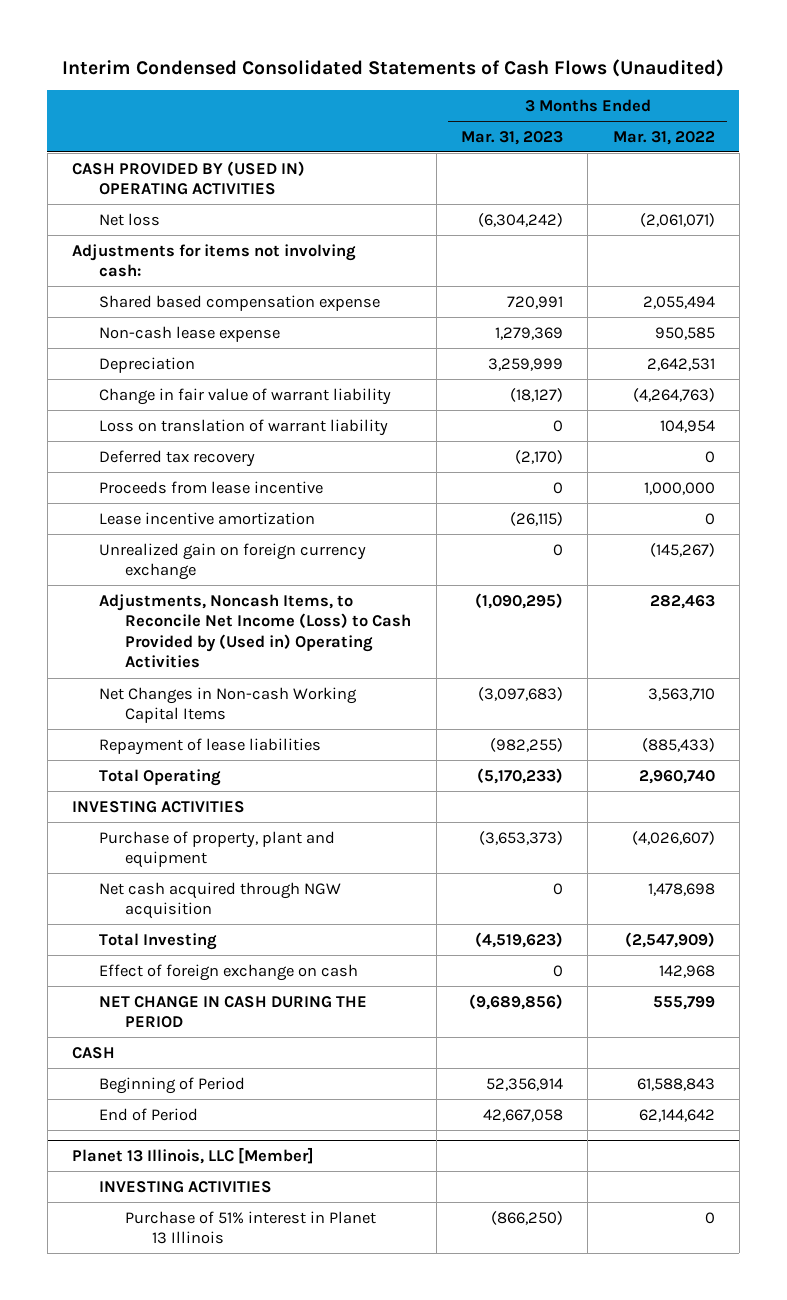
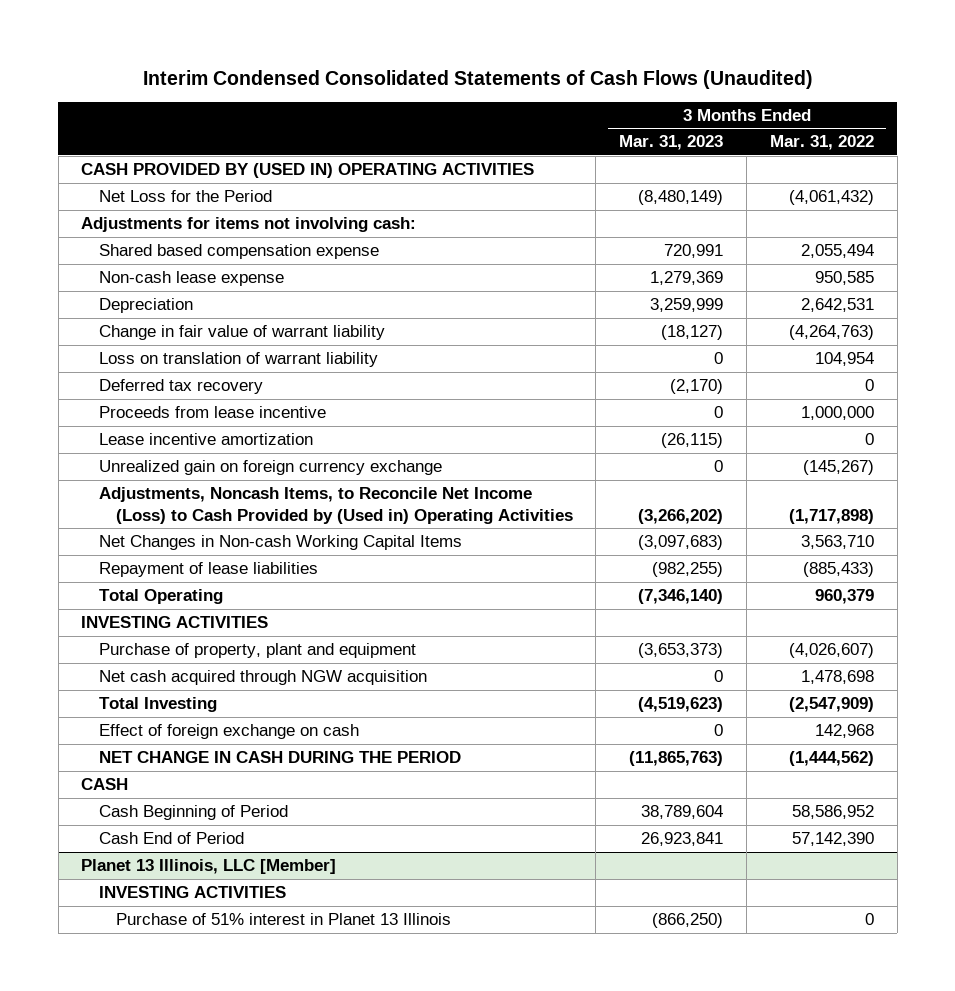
[98,212,160,226] Net loss -> [98,190,272,203] Net Loss for the Period
[477,212,563,227] (6,304,242) -> [638,190,724,206] (8,480,149)
[639,212,715,227] (2,061,071) -> [789,190,875,206] (4,061,432)
[474,592,563,609] (1,090,295) -> [638,508,724,524] (3,266,202)
[649,594,715,609] 282,463 -> [789,508,875,524] (1,717,898)
[476,767,563,784] (5,170,233) -> [638,589,724,605] (7,346,140)
[638,769,715,784] 2,960,740 -> [815,589,875,605] 960,379
[468,993,563,1010] (9,689,856) -> [629,751,724,767] (11,865,763)
[652,995,715,1010] 555,799 -> [789,751,875,767] (1,444,562)
[98,1076,245,1094] Beginning of Period -> [98,805,288,821] Cash Beginning of Period
[485,1077,563,1091] 52,356,914 -> [641,805,724,820] 38,789,604
[636,1077,715,1091] 61,588,843 -> [792,805,875,820] 58,586,952
[98,1107,198,1121] End of Period -> [98,832,244,845] Cash End of Period
[482,1108,563,1122] 42,667,058 -> [641,832,724,847] 26,923,841
[638,1108,715,1122] 62,144,642 -> [792,832,875,847] 57,142,390

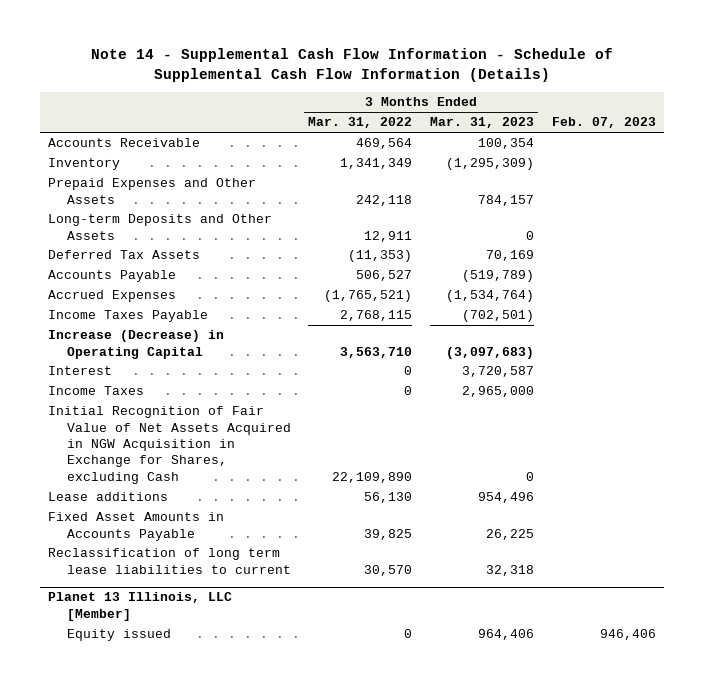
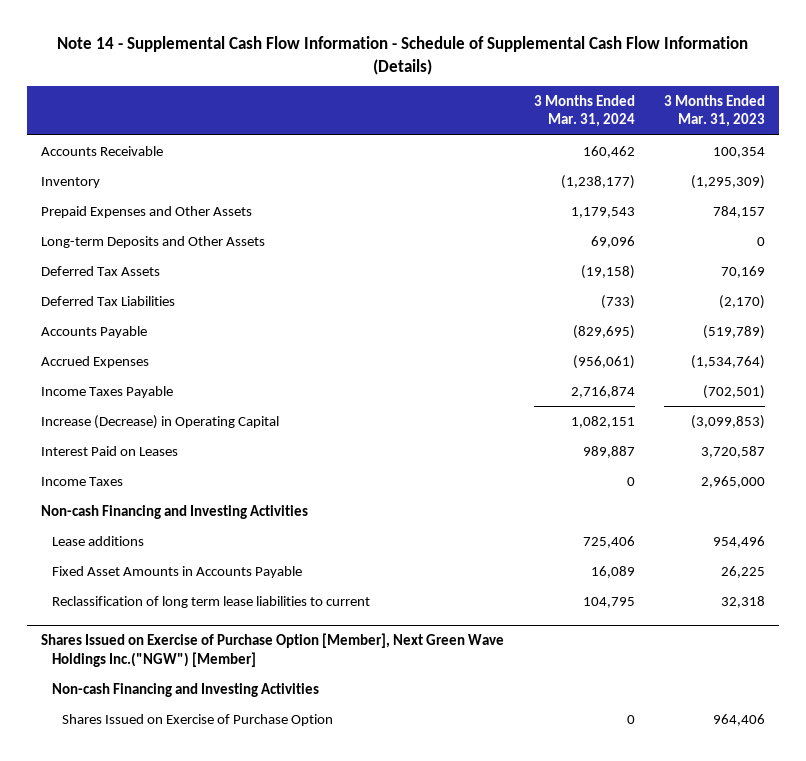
[308,117,413,129] Mar. 31, 2022 -> none
[551,117,656,129] Feb. 07, 2023 -> none
none -> [533,94,635,128] 3 Months Ended Mar. 31, 2024
none -> [41,295,176,306] Deferred Tax Liabilities
[445,346,534,359] (3,097,683) -> [690,414,765,429] (3,099,853)
[48,366,113,376] Interest -> [41,445,179,456] Interest Paid on Leases
[48,406,291,484] Initial Recognition of Fair Value of Net Assets Acquired in NGW Acquisition in Exchange for Shares, excluding Cash -> none
none -> [41,504,309,519] Non-cash Financing and Investing Activities
[48,592,233,621] Planet 13 Illinois, LLC [Member] -> none
none -> [41,632,505,667] Shares Issued on Exercise of Purchase Option [Member], Next Green Wave Holdings Inc.("NGW") [Member]
none -> [51,682,319,697] Non-cash Financing and Investing Activities
[66,629,171,642] Equity issued -> [62,713,334,726] Shares Issued on Exercise of Purchase Option

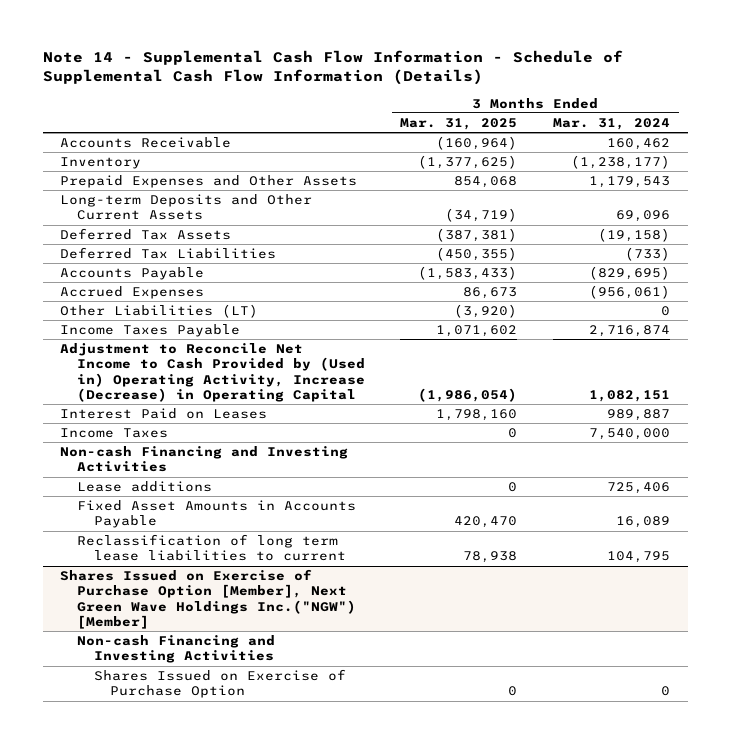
[663,94,765,128] 3 Months Ended Mar. 31, 2023 -> none
none -> [400,118,518,131] Mar. 31, 2025
[41,235,266,248] Long-term Deposits and Other Assets -> [60,194,313,221] Long-term Deposits and Other Current Assets
none -> [60,304,259,319] Other Liabilities (LT)
[41,414,280,429] Increase (Decrease) in Operating Capital -> [60,343,366,402] Adjustment to Reconcile Net Income to Cash Provided by (Used in) Operating Activity, Increase (Decrease) in Operating Capital
[626,476,635,486] 0 -> [588,428,670,441] 7,540,000

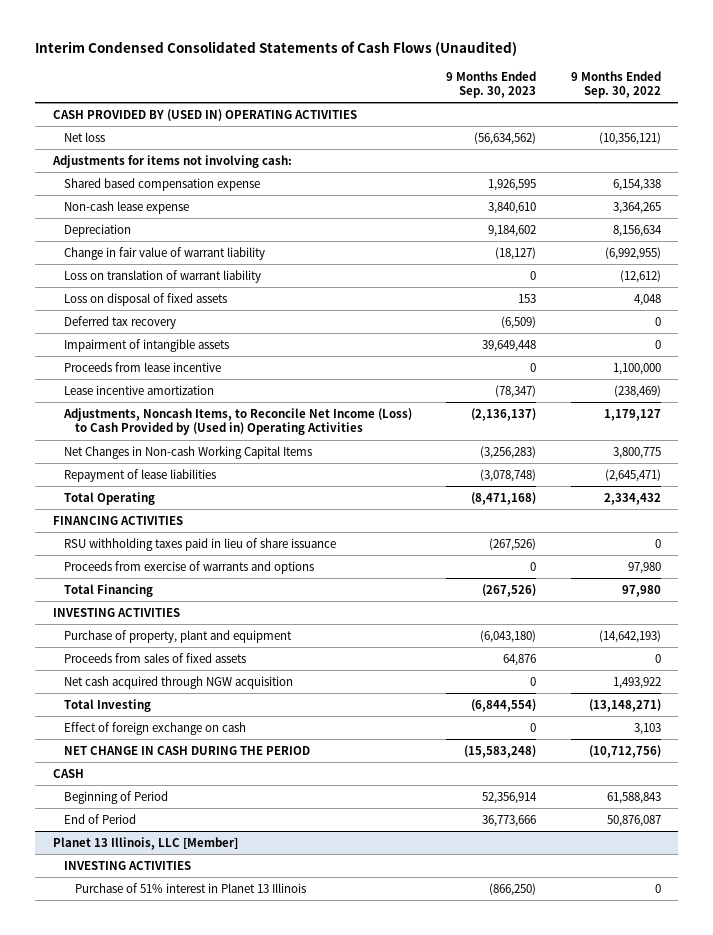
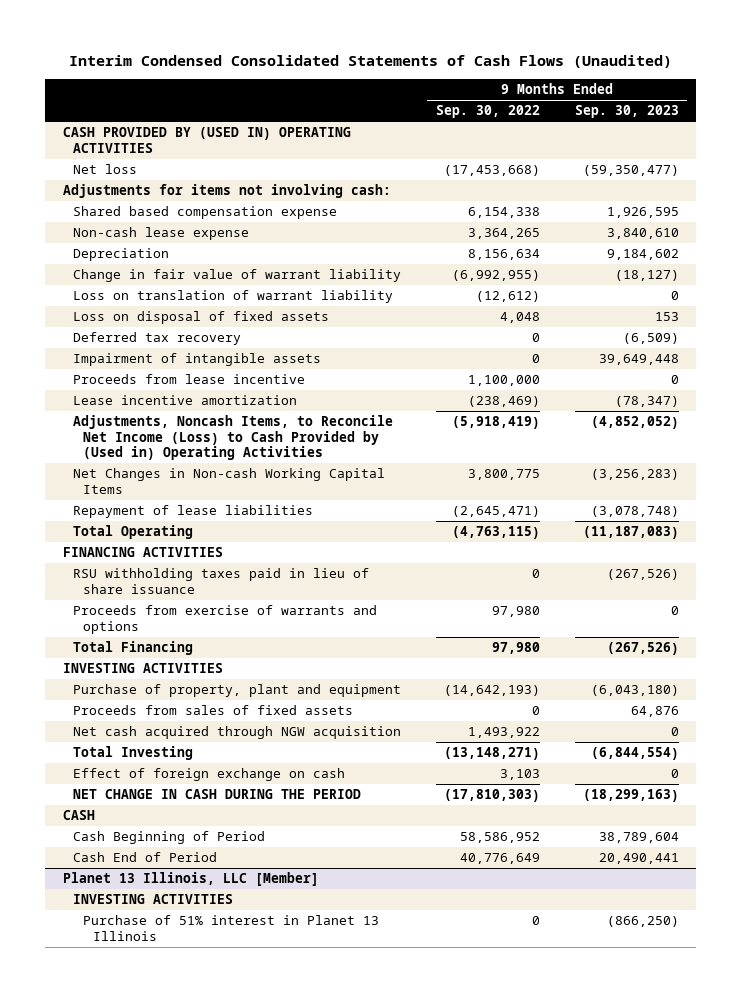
[474,131,537,145] (56,634,562) -> [582,165,679,177] (59,350,477)
[598,131,661,145] (10,356,121) -> [443,165,540,177] (17,453,668)
[471,407,537,421] (2,136,137) -> [590,416,679,430] (4,852,052)
[603,408,661,421] 1,179,127 -> [451,416,540,430] (5,918,419)
[471,491,537,505] (8,471,168) -> [582,526,679,540] (11,187,083)
[603,492,661,505] 2,334,432 -> [451,526,540,540] (4,763,115)
[464,744,537,758] (15,583,248) -> [582,789,679,803] (18,299,163)
[588,744,661,758] (10,712,756) -> [443,789,540,803] (17,810,303)
[63,790,168,804] Beginning of Period -> [72,831,265,845] Cash Beginning of Period
[482,791,538,804] 52,356,914 -> [598,832,679,844] 38,789,604
[606,791,661,804] 61,588,843 -> [459,832,540,844] 58,586,952
[63,813,136,824] End of Period -> [72,852,217,863] Cash End of Period
[482,814,537,827] 36,773,666 -> [598,853,679,865] 20,490,441
[606,814,661,827] 50,876,087 -> [459,853,540,865] 40,776,649

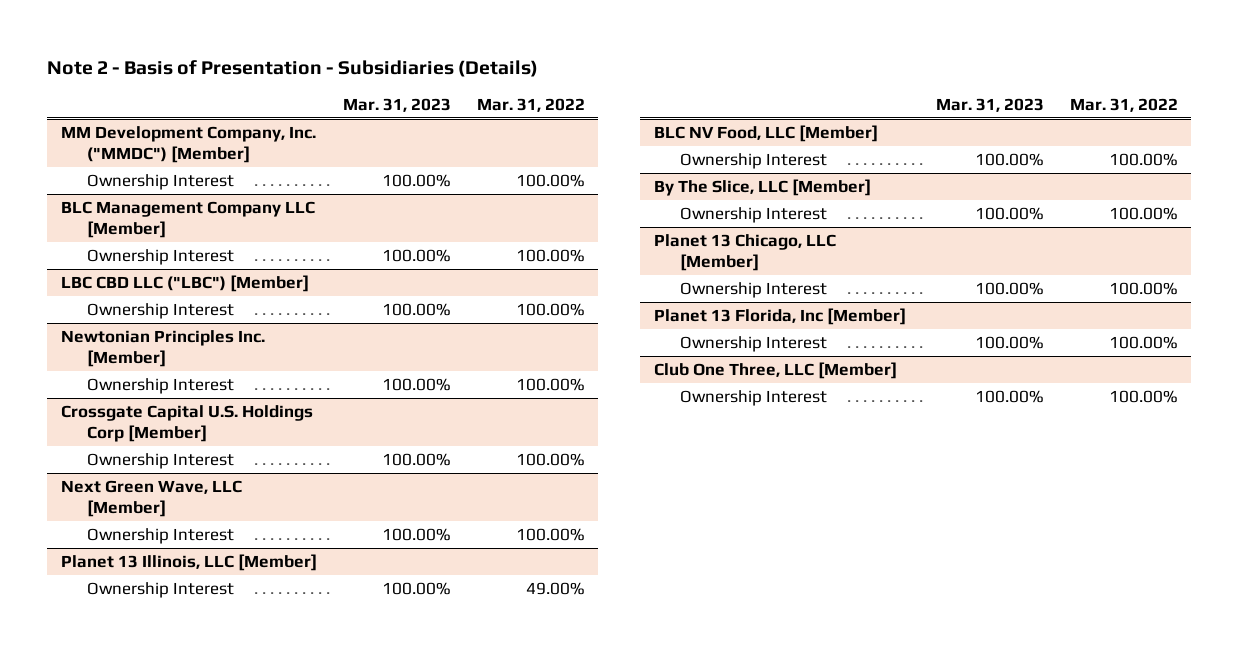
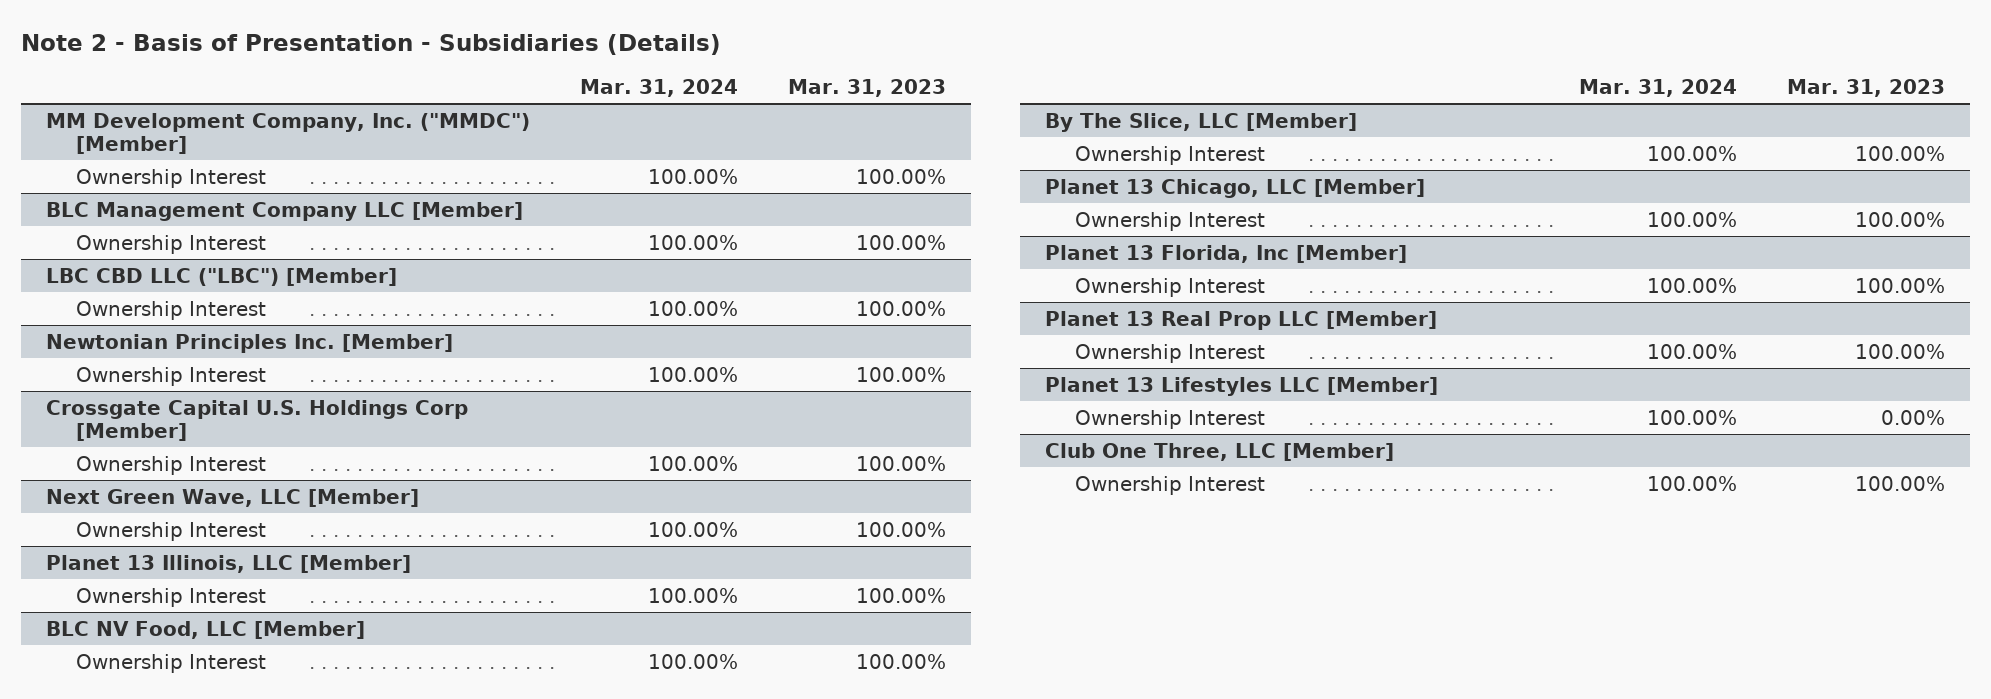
[477,97,586,112] Mar. 31, 2022 -> none
none -> [579,79,738,98] Mar. 31, 2024
none -> [1044,310,1437,330] Planet 13 Real Prop LLC [Member]
none -> [1075,343,1266,363] Ownership Interest
none -> [1044,376,1438,396] Planet 13 Lifestyles LLC [Member]
none -> [1075,409,1266,429] Ownership Interest

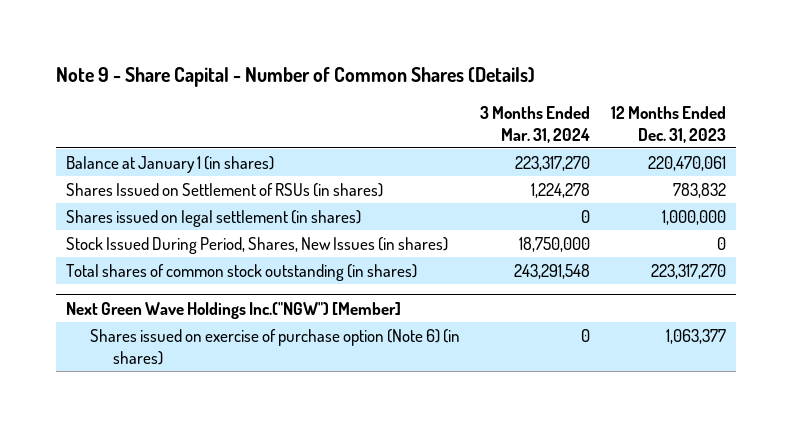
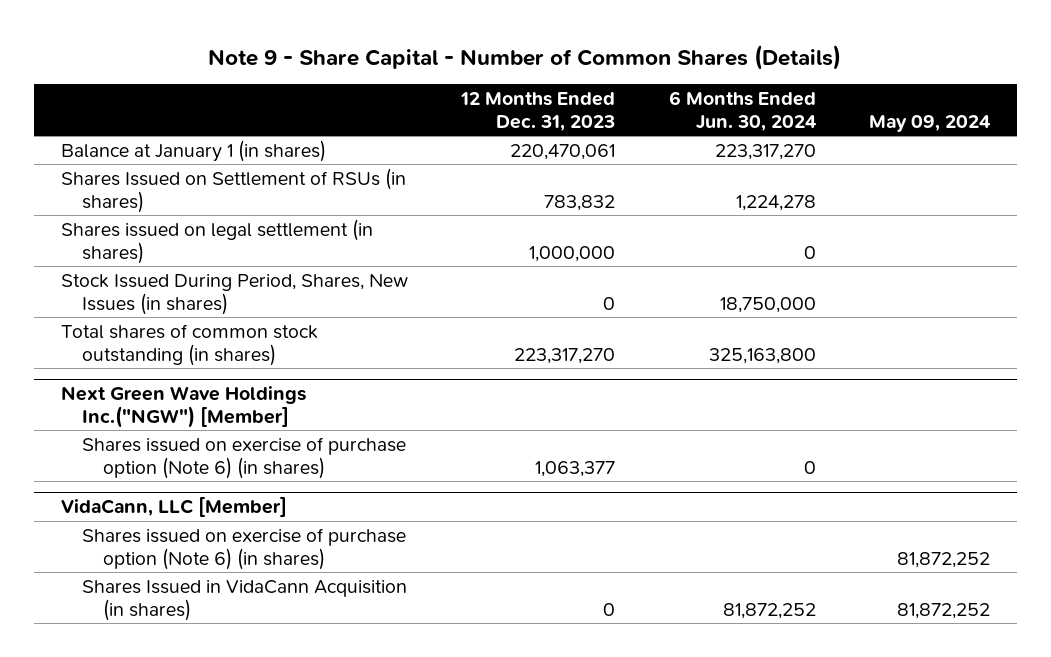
[480,105,591,143] 3 Months Ended Mar. 31, 2024 -> none
none -> [668,91,817,131] 6 Months Ended Jun. 30, 2024
none -> [869,114,992,132] May 09, 2024
none -> [60,496,287,518] VidaCann, LLC [Member]
none -> [81,527,406,570] Shares issued on exercise of purchase option (Note 6) (in shares)
none -> [81,579,407,621] Shares Issued in VidaCann Acquisition (in shares)

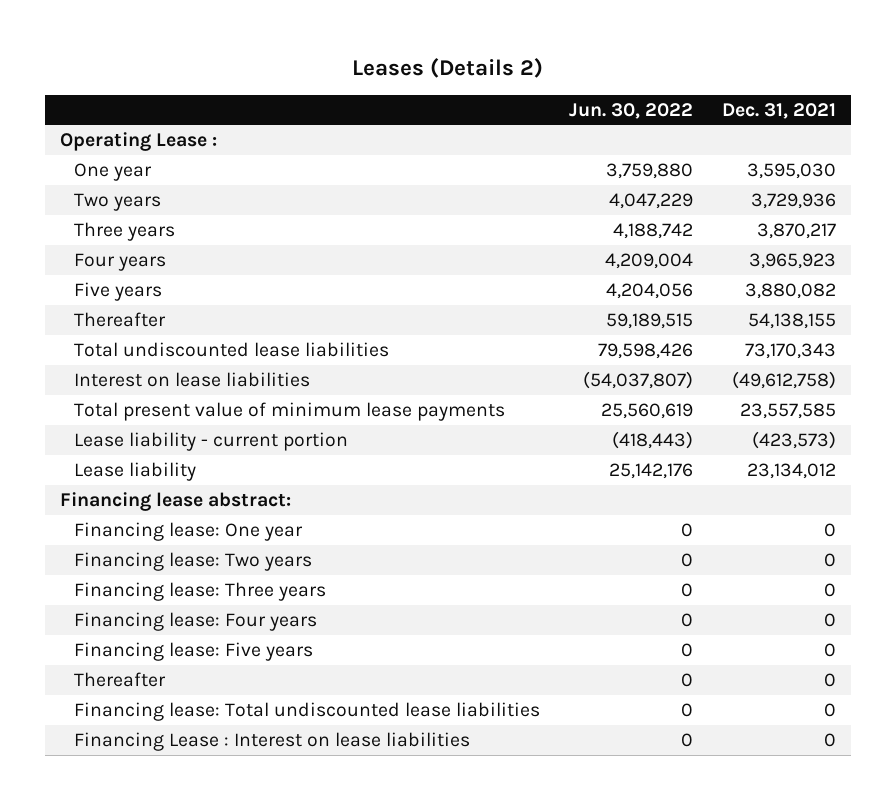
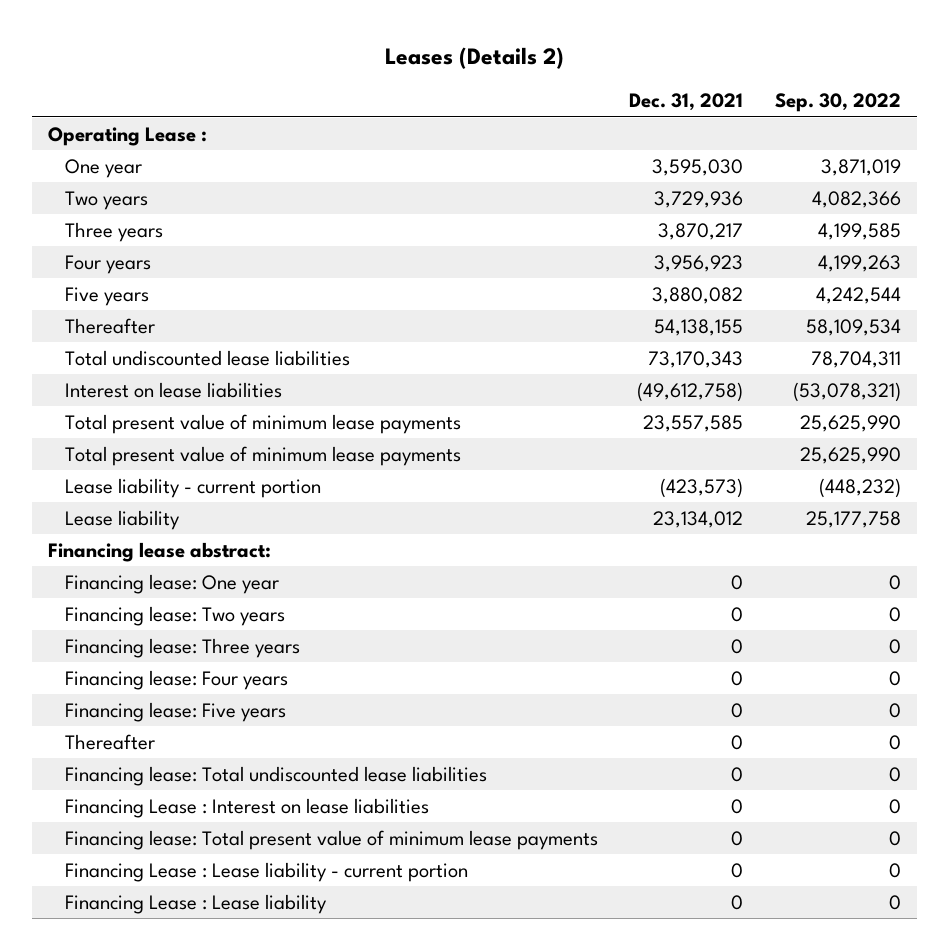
[568,102,693,119] Jun. 30, 2022 -> none
none -> [775,93,902,113] Sep. 30, 2022
[748,252,836,269] 3,965,923 -> [654,254,744,272] 3,956,923
none -> [64,445,461,466] Total present value of minimum lease payments
none -> [64,829,598,850] Financing lease: Total present value of minimum lease payments
none -> [64,861,468,882] Financing Lease : Lease liability - current portion
none -> [64,893,327,914] Financing Lease : Lease liability

